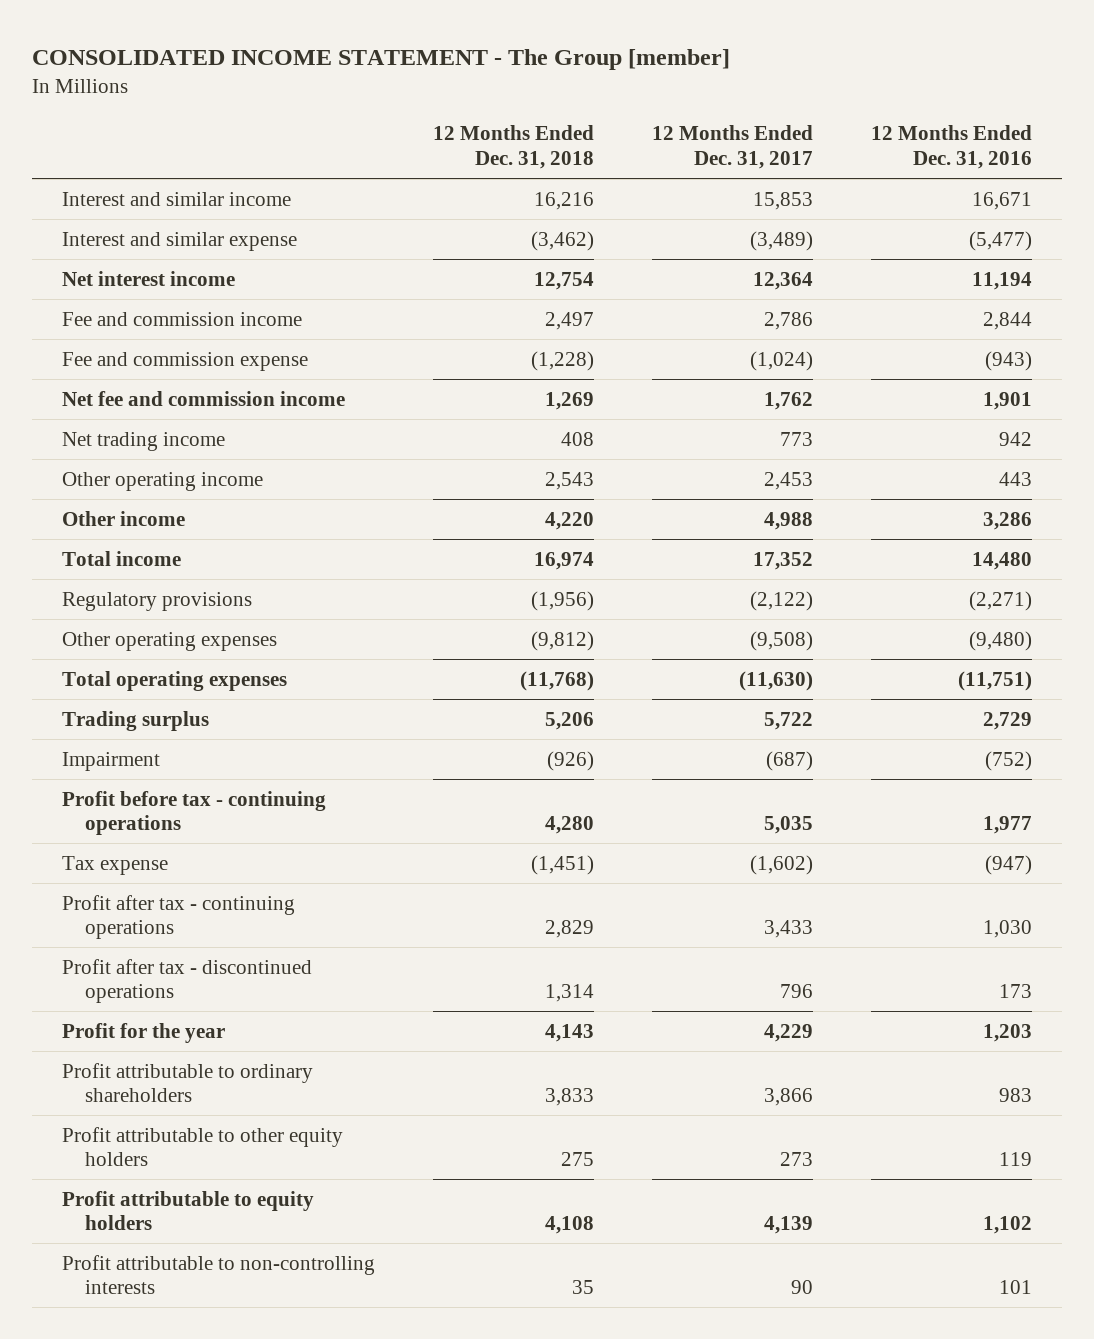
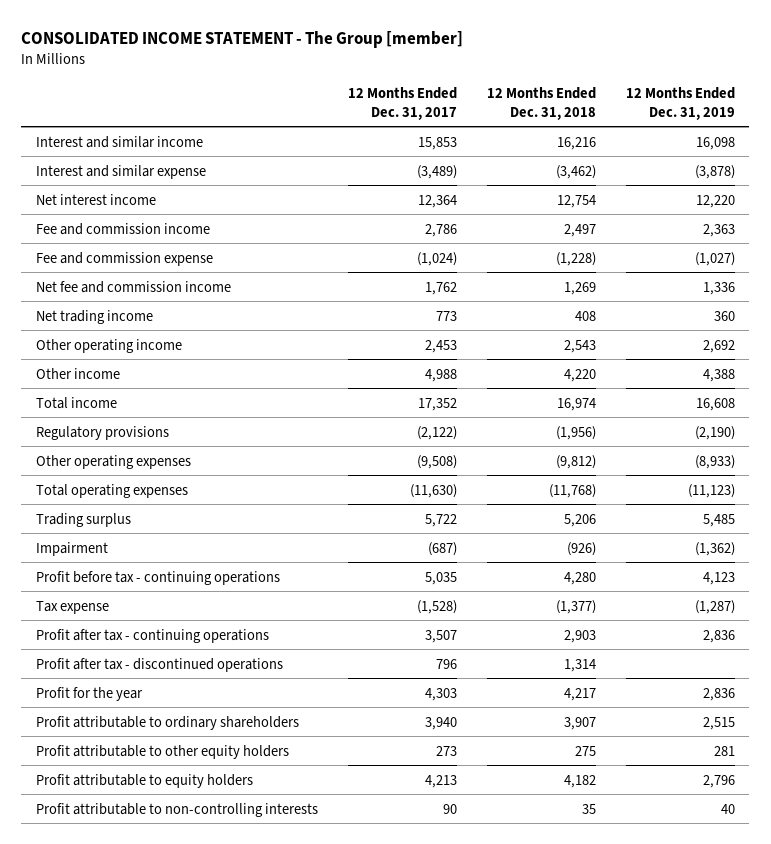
[871,125,1033,170] 12 Months Ended Dec. 31, 2016 -> none
none -> [625,87,735,120] 12 Months Ended Dec. 31, 2019
[530,854,594,875] (1,451) -> [555,599,596,614] (1,377)
[750,854,814,875] (1,602) -> [416,599,457,614] (1,528)
[544,920,594,939] 2,829 -> [563,629,596,643] 2,903
[764,920,814,939] 3,433 -> [424,629,457,643] 3,507
[544,1023,594,1042] 4,143 -> [563,687,596,701] 4,217
[764,1023,814,1042] 4,229 -> [424,687,457,701] 4,303
[544,1088,594,1107] 3,833 -> [563,716,596,730] 3,907
[764,1088,814,1107] 3,866 -> [424,716,457,730] 3,940
[544,1216,594,1235] 4,108 -> [563,774,596,788] 4,182
[764,1216,814,1235] 4,139 -> [424,774,457,788] 4,213

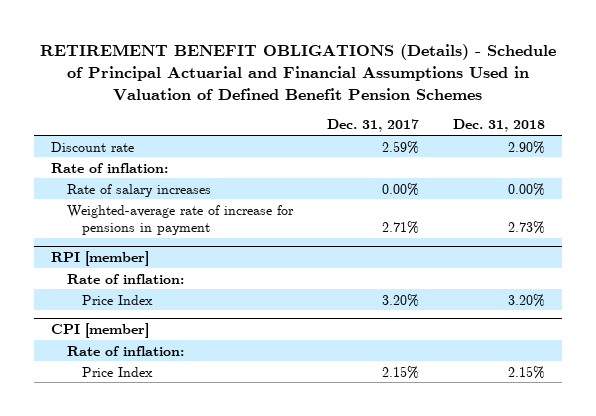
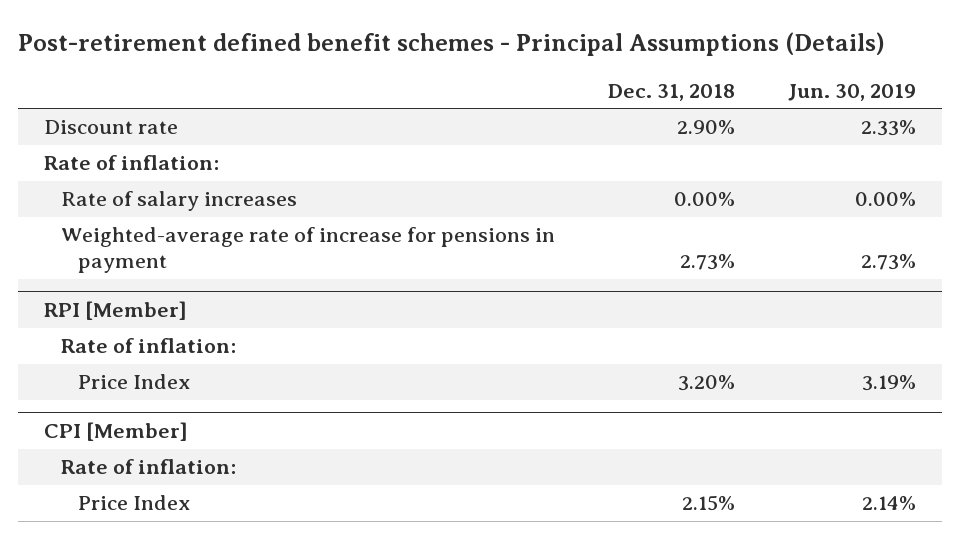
[40,44,557,101] RETIREMENT BENEFIT OBLIGATIONS (Details) - Schedule of Principal Actuarial and Financial Assumptions Used in Valuation of Defined Benefit Pension Schemes -> [17,31,885,56] Post-retirement defined benefit schemes - Principal Assumptions (Details)
[326,119,419,133] Dec. 31, 2017 -> none
none -> [787,83,916,101] Jun. 30, 2019
[51,251,150,267] RPI [member] -> [44,301,188,321] RPI [Member]
[51,323,150,339] CPI [member] -> [44,422,189,442] CPI [Member]

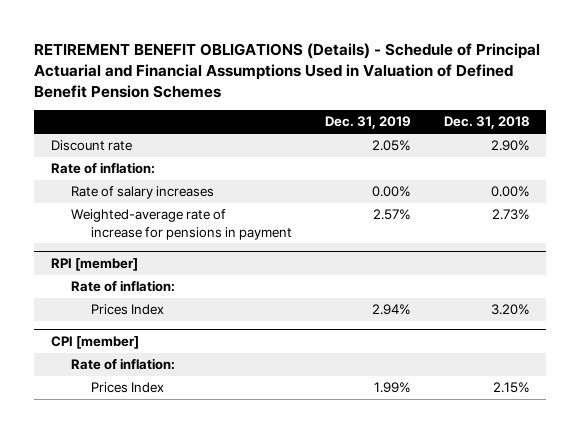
[17,31,885,56] Post-retirement defined benefit schemes - Principal Assumptions (Details) -> [34,42,541,98] RETIREMENT BENEFIT OBLIGATIONS (Details) - Schedule of Principal Actuarial and Financial Assumptions Used in Valuation of Defined Benefit Pension Schemes
[787,83,916,101] Jun. 30, 2019 -> none
none -> [324,116,411,130] Dec. 31, 2019
[44,301,188,321] RPI [Member] -> [50,257,138,271] RPI [member]
[78,374,191,390] Price Index -> [90,304,164,316] Prices Index
[44,422,189,442] CPI [Member] -> [50,335,139,349] CPI [member]
[78,495,191,511] Price Index -> [90,382,164,394] Prices Index

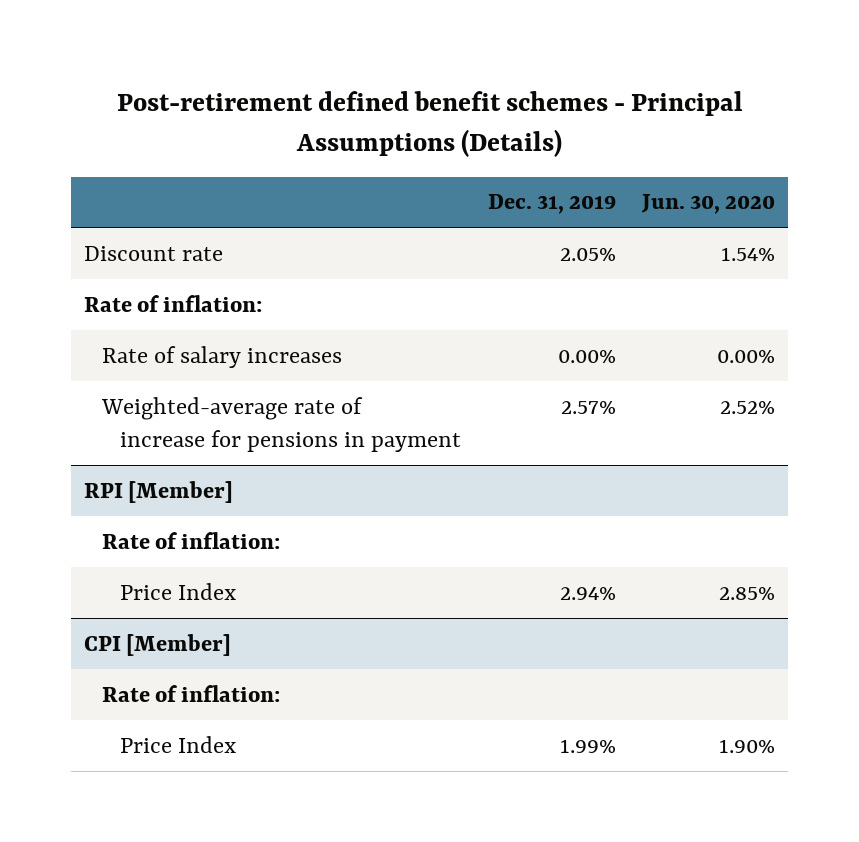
[34,42,541,98] RETIREMENT BENEFIT OBLIGATIONS (Details) - Schedule of Principal Actuarial and Financial Assumptions Used in Valuation of Defined Benefit Pension Schemes -> [116,90,743,157] Post-retirement defined benefit schemes - Principal Assumptions (Details)
[443,116,530,130] Dec. 31, 2018 -> none
none -> [641,194,776,215] Jun. 30, 2020
[50,257,138,271] RPI [member] -> [83,480,233,503] RPI [Member]
[90,304,164,316] Prices Index -> [120,582,237,600] Price Index
[50,335,139,349] CPI [member] -> [83,633,231,656] CPI [Member]
[90,382,164,394] Prices Index -> [120,735,237,753] Price Index

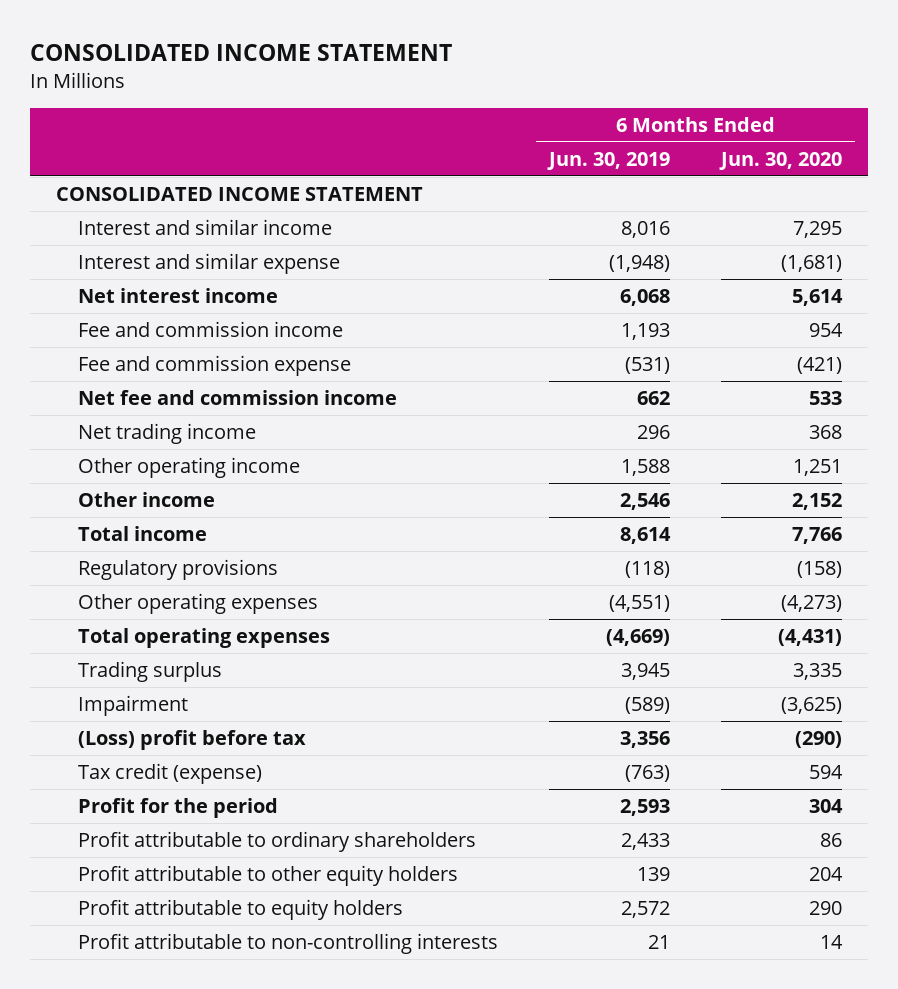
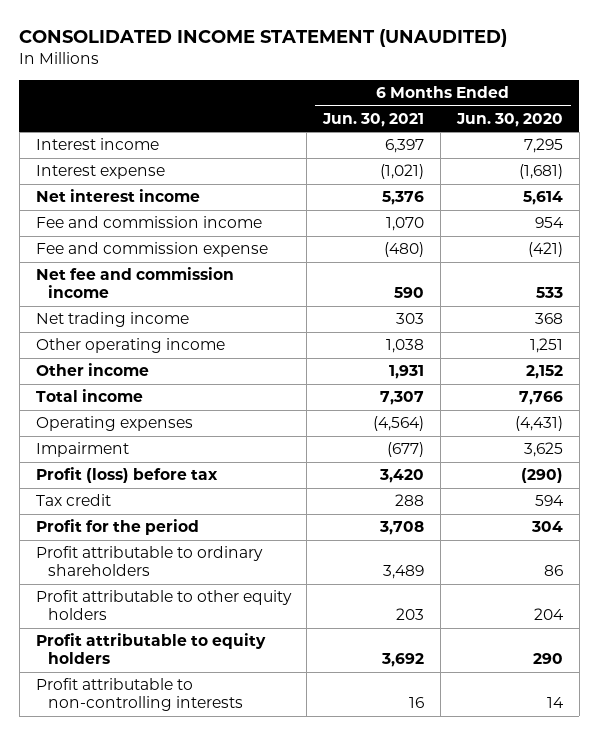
[30,44,453,62] CONSOLIDATED INCOME STATEMENT -> [19,29,508,48] CONSOLIDATED INCOME STATEMENT (UNAUDITED)
[547,151,671,170] Jun. 30, 2019 -> none
none -> [322,112,425,127] Jun. 30, 2021
[55,187,423,202] CONSOLIDATED INCOME STATEMENT -> none
[78,219,333,236] Interest and similar income -> [35,138,159,151] Interest income
[78,253,341,275] Interest and similar expense -> [35,165,165,180] Interest expense
[78,559,279,581] Regulatory provisions -> none
[78,593,319,615] Other operating expenses -> none
[78,661,223,683] Trading surplus -> none
[78,628,331,649] Total operating expenses -> [35,416,193,432] Operating expenses
[781,697,843,715] (3,625) -> [523,442,563,458] 3,625
[78,730,307,751] (Loss) profit before tax -> [35,467,218,484] Profit (loss) before tax
[78,763,263,785] Tax credit (expense) -> [35,494,111,507] Tax credit

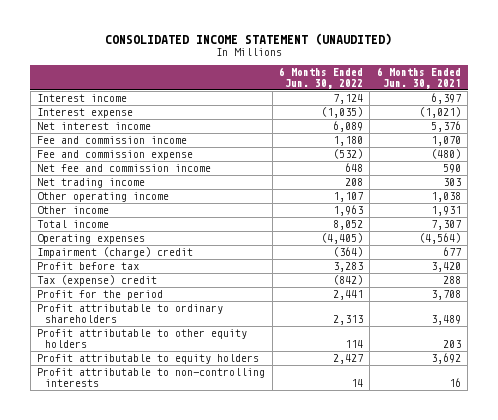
[455,112,563,127] Jun. 30, 2020 -> none
none -> [278,66,363,90] 6 Months Ended Jun. 30, 2022
[35,442,129,458] Impairment -> [37,246,194,258] Impairment (charge) credit
[387,442,425,458] (677) -> [442,246,461,256] 677
[35,467,218,484] Profit (loss) before tax -> [37,261,140,270] Profit before tax
[35,494,111,507] Tax credit -> [37,274,158,286] Tax (expense) credit

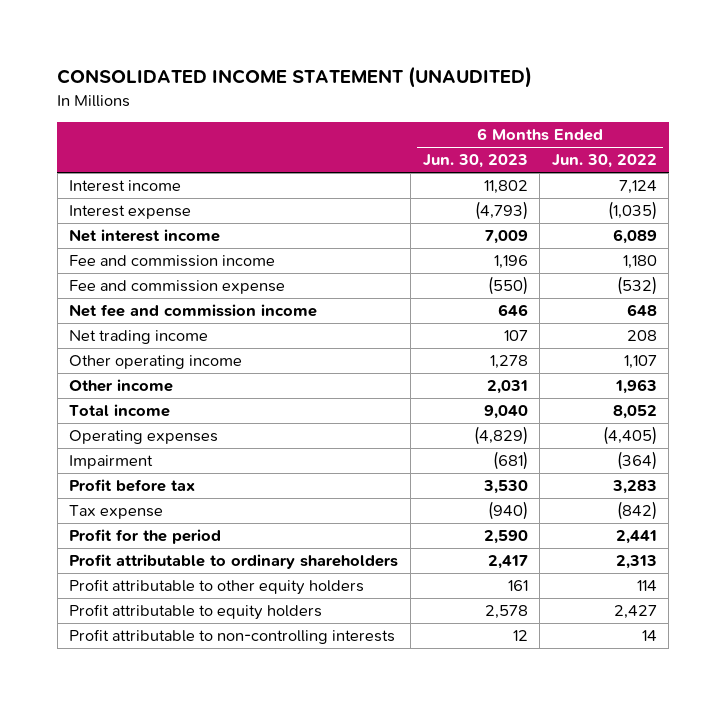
[376,66,461,90] 6 Months Ended Jun. 30, 2021 -> none
none -> [422,154,528,169] Jun. 30, 2023
[37,246,194,258] Impairment (charge) credit -> [69,455,154,470] Impairment
[37,274,158,286] Tax (expense) credit -> [69,505,164,520] Tax expense

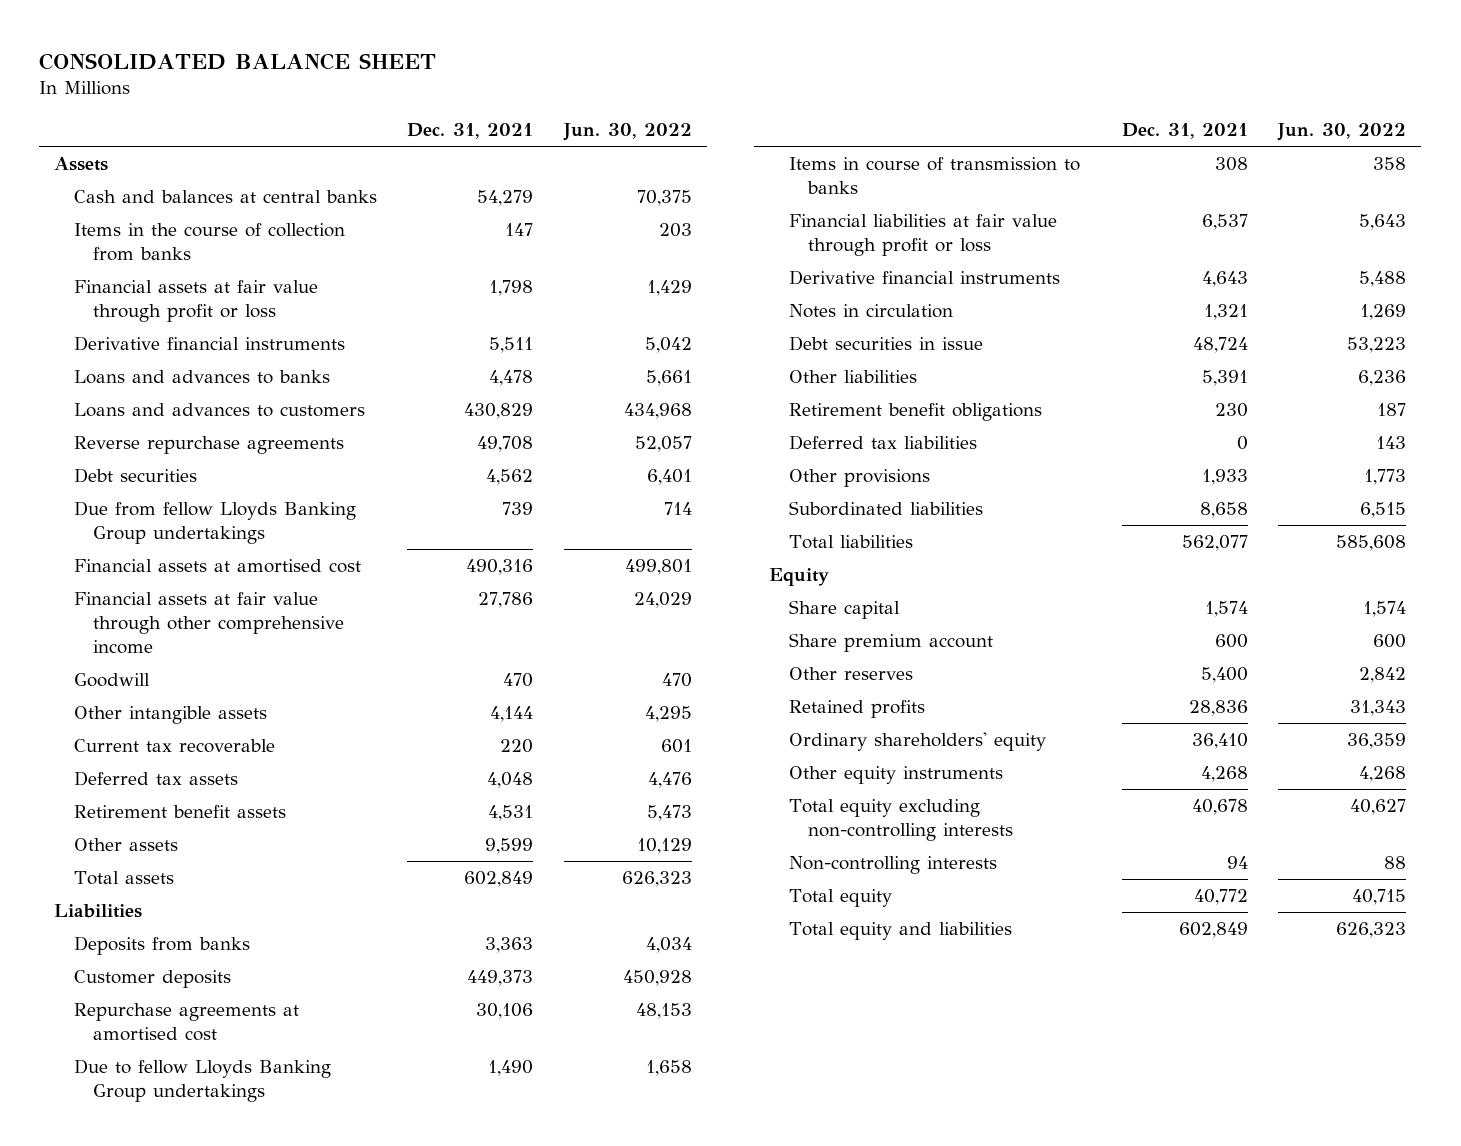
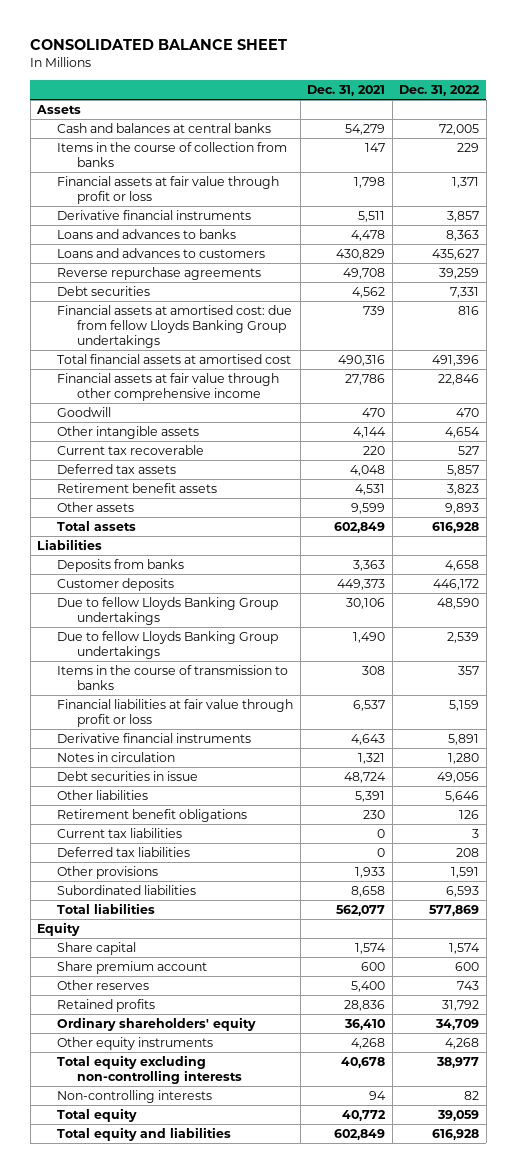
[562,123,692,142] Jun. 30, 2022 -> none
none -> [399,85,481,97] Dec. 31, 2022
[73,501,356,544] Due from fellow Lloyds Banking Group undertakings -> [57,305,293,349] Financial assets at amortised cost: due from fellow Lloyds Banking Group undertakings
[73,559,361,574] Financial assets at amortised cost -> [57,354,292,365] Total financial assets at amortised cost
[73,1003,299,1041] Repurchase agreements at amortised cost -> [57,597,279,626] Due to fellow Lloyds Banking Group undertakings
[788,157,1080,194] Items in course of transmission to banks -> [57,665,289,691] Items in the course of transmission to banks
none -> [57,828,183,839] Current tax liabilities

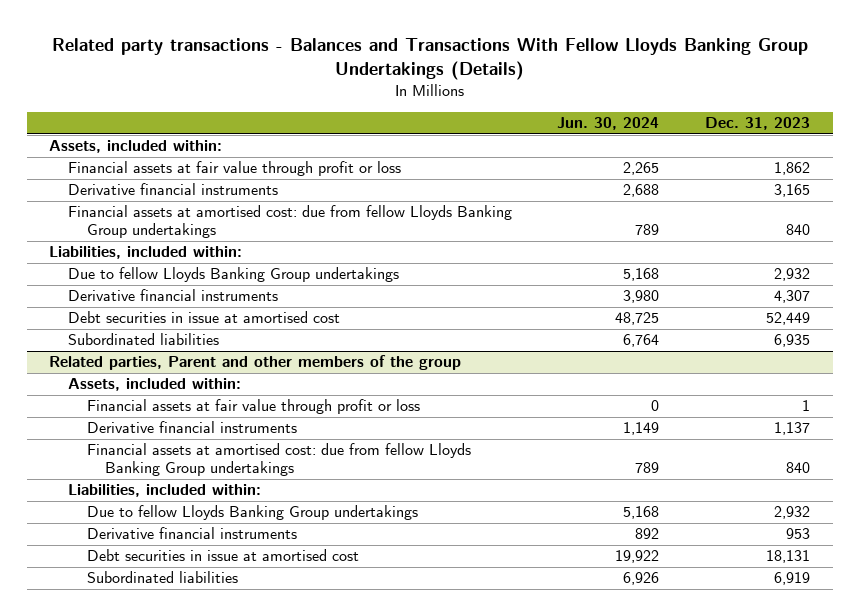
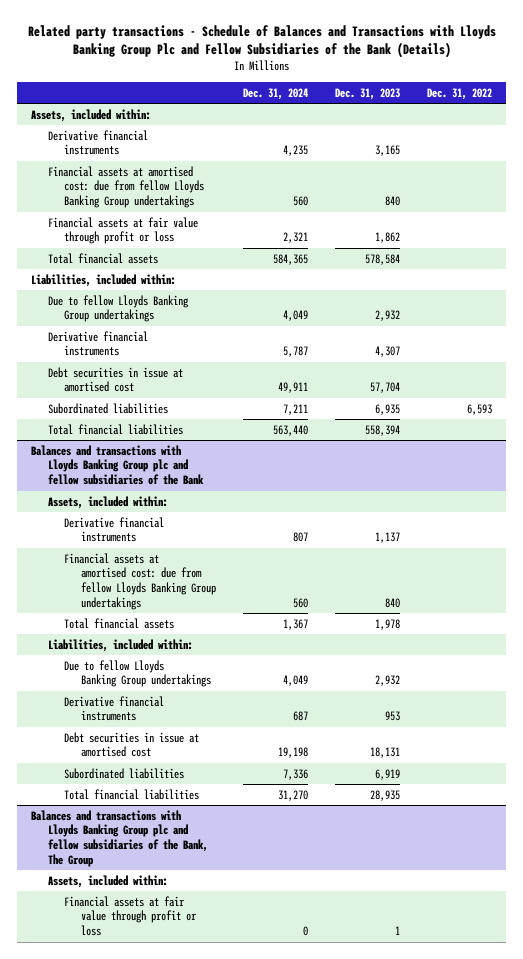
[51,37,808,80] Related party transactions - Balances and Transactions With Fellow Lloyds Banking Group Undertakings (Details) -> [27,24,496,59] Related party transactions - Schedule of Balances and Transactions with Lloyds Banking Group Plc and Fellow Subsidiaries of the Bank (Details)
[557,117,660,131] Jun. 30, 2024 -> none
none -> [243,87,309,100] Dec. 31, 2024
none -> [427,87,493,100] Dec. 31, 2022
[67,161,401,177] Financial assets at fair value through profit or loss -> [47,216,198,245] Financial assets at fair value through profit or loss
none -> [47,252,158,264] Total financial assets
[766,312,811,326] 52,449 -> [370,382,401,394] 57,704
[49,355,462,371] Related parties, Parent and other members of the group -> none
none -> [47,423,183,435] Total financial liabilities
none -> [30,444,204,486] Balances and transactions with Lloyds Banking Group plc and fellow subsidiaries of the Bank
[86,399,420,415] Financial assets at fair value through profit or loss -> none
none -> [64,617,175,629] Total financial assets
none -> [64,788,200,800] Total financial liabilities
none -> [30,809,208,867] Balances and transactions with Lloyds Banking Group plc and fellow subsidiaries of the Bank, The Group
none -> [47,874,168,888] Assets, included within:
none -> [64,895,197,937] Financial assets at fair value through profit or loss

